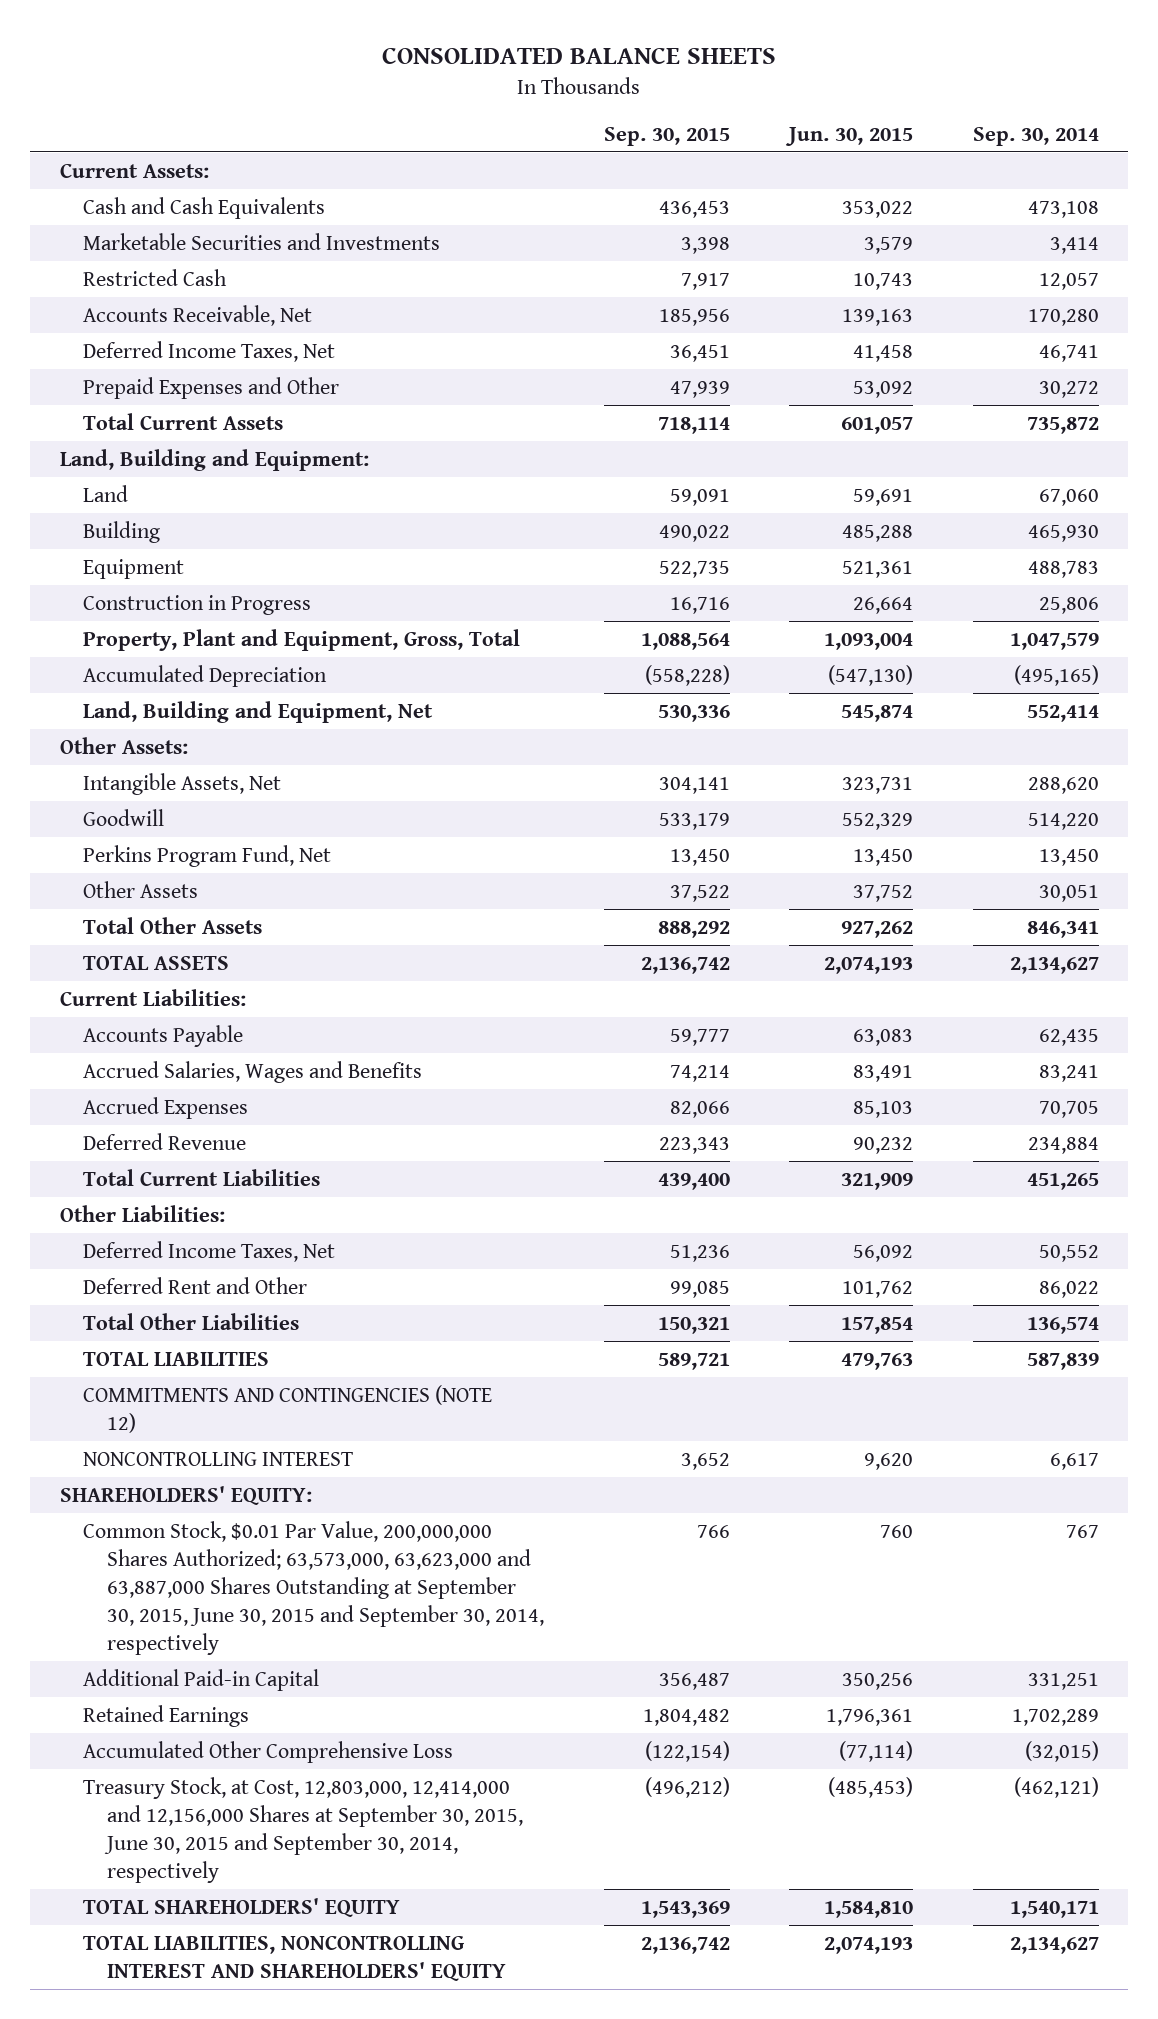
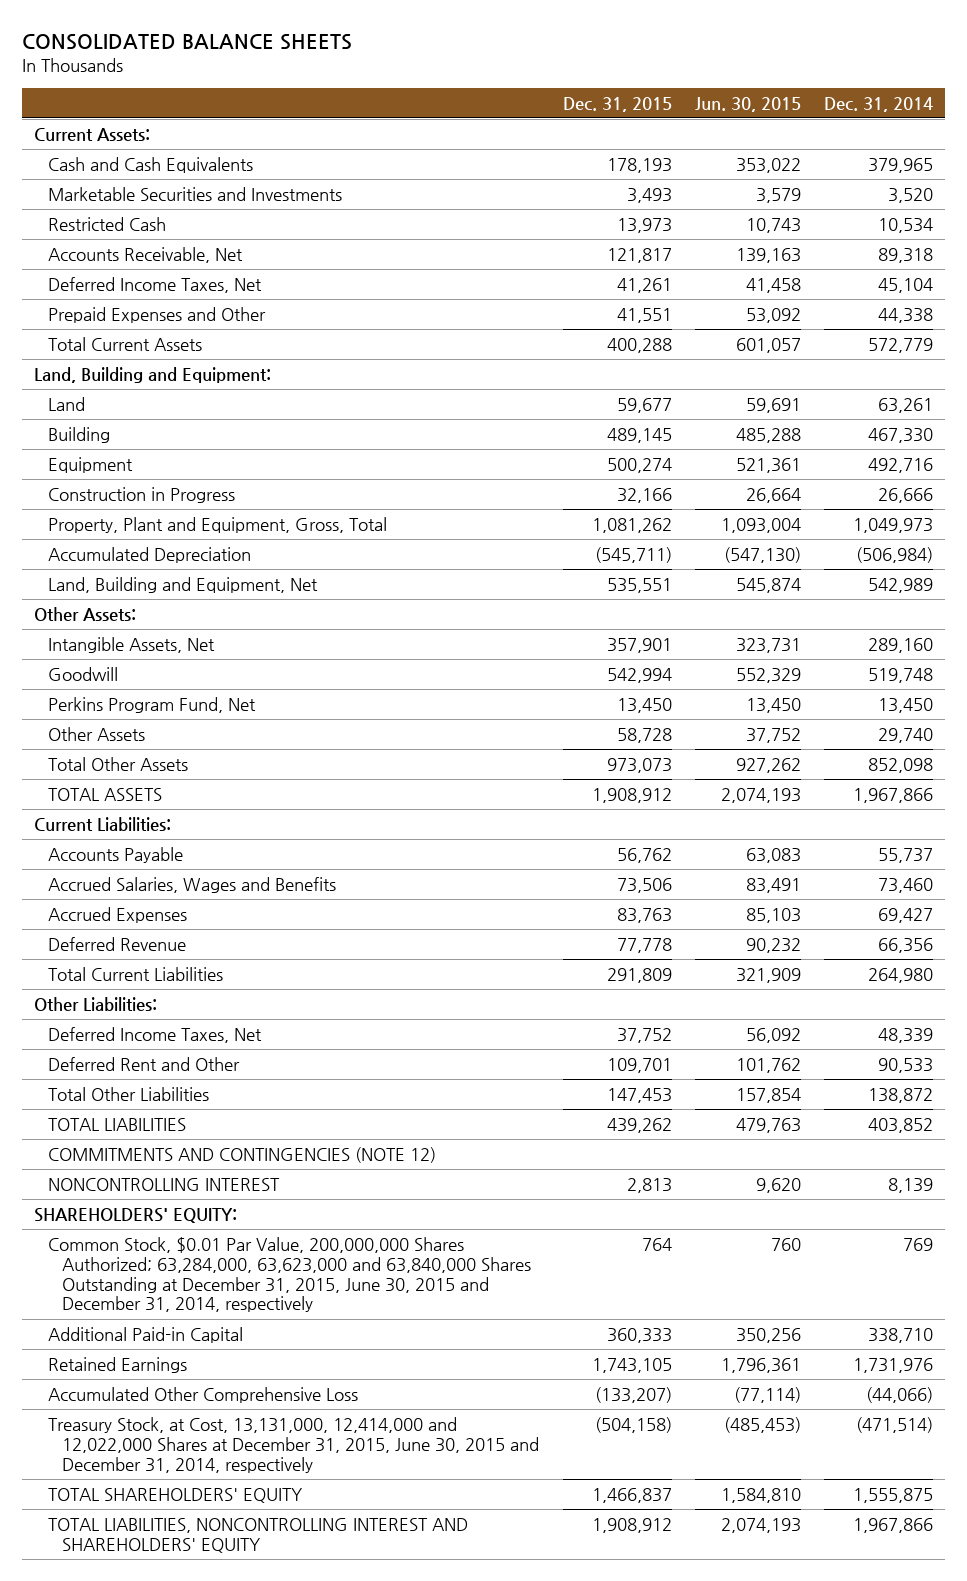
[603,126,730,146] Sep. 30, 2015 -> none
[972,126,1099,146] Sep. 30, 2014 -> none
none -> [562,96,672,112] Dec. 31, 2015
none -> [824,96,934,112] Dec. 31, 2014
[83,1520,545,1655] Common Stock, $0.01 Par Value, 200,000,000 Shares Authorized; 63,573,000, 63,623,000 and 63,887,000 Shares Outstanding at September 30, 2015, June 30, 2015 and September 30, 2014, respectively -> [48,1236,532,1313] Common Stock, $0.01 Par Value, 200,000,000 Shares Authorized; 63,284,000, 63,623,000 and 63,840,000 Shares Outstanding at December 31, 2015, June 30, 2015 and December 31, 2014, respectively
[83,1776,524,1883] Treasury Stock, at Cost, 12,803,000, 12,414,000 and 12,156,000 Shares at September 30, 2015, June 30, 2015 and September 30, 2014, respectively -> [48,1416,540,1473] Treasury Stock, at Cost, 13,131,000, 12,414,000 and 12,022,000 Shares at December 31, 2015, June 30, 2015 and December 31, 2014, respectively

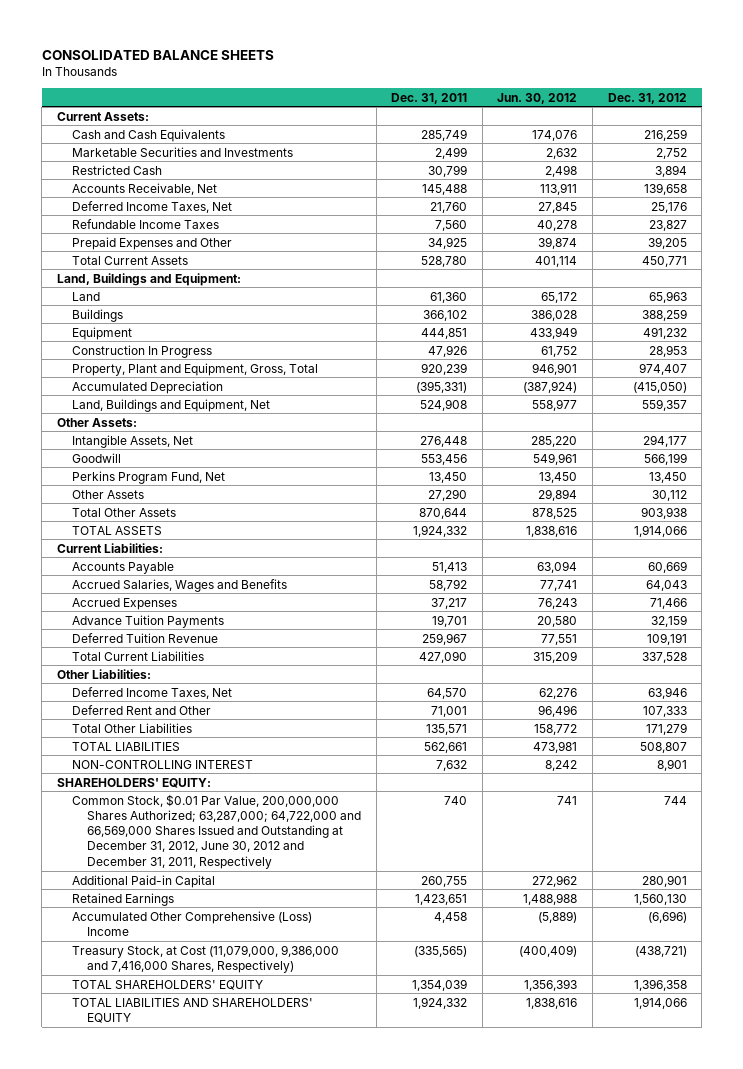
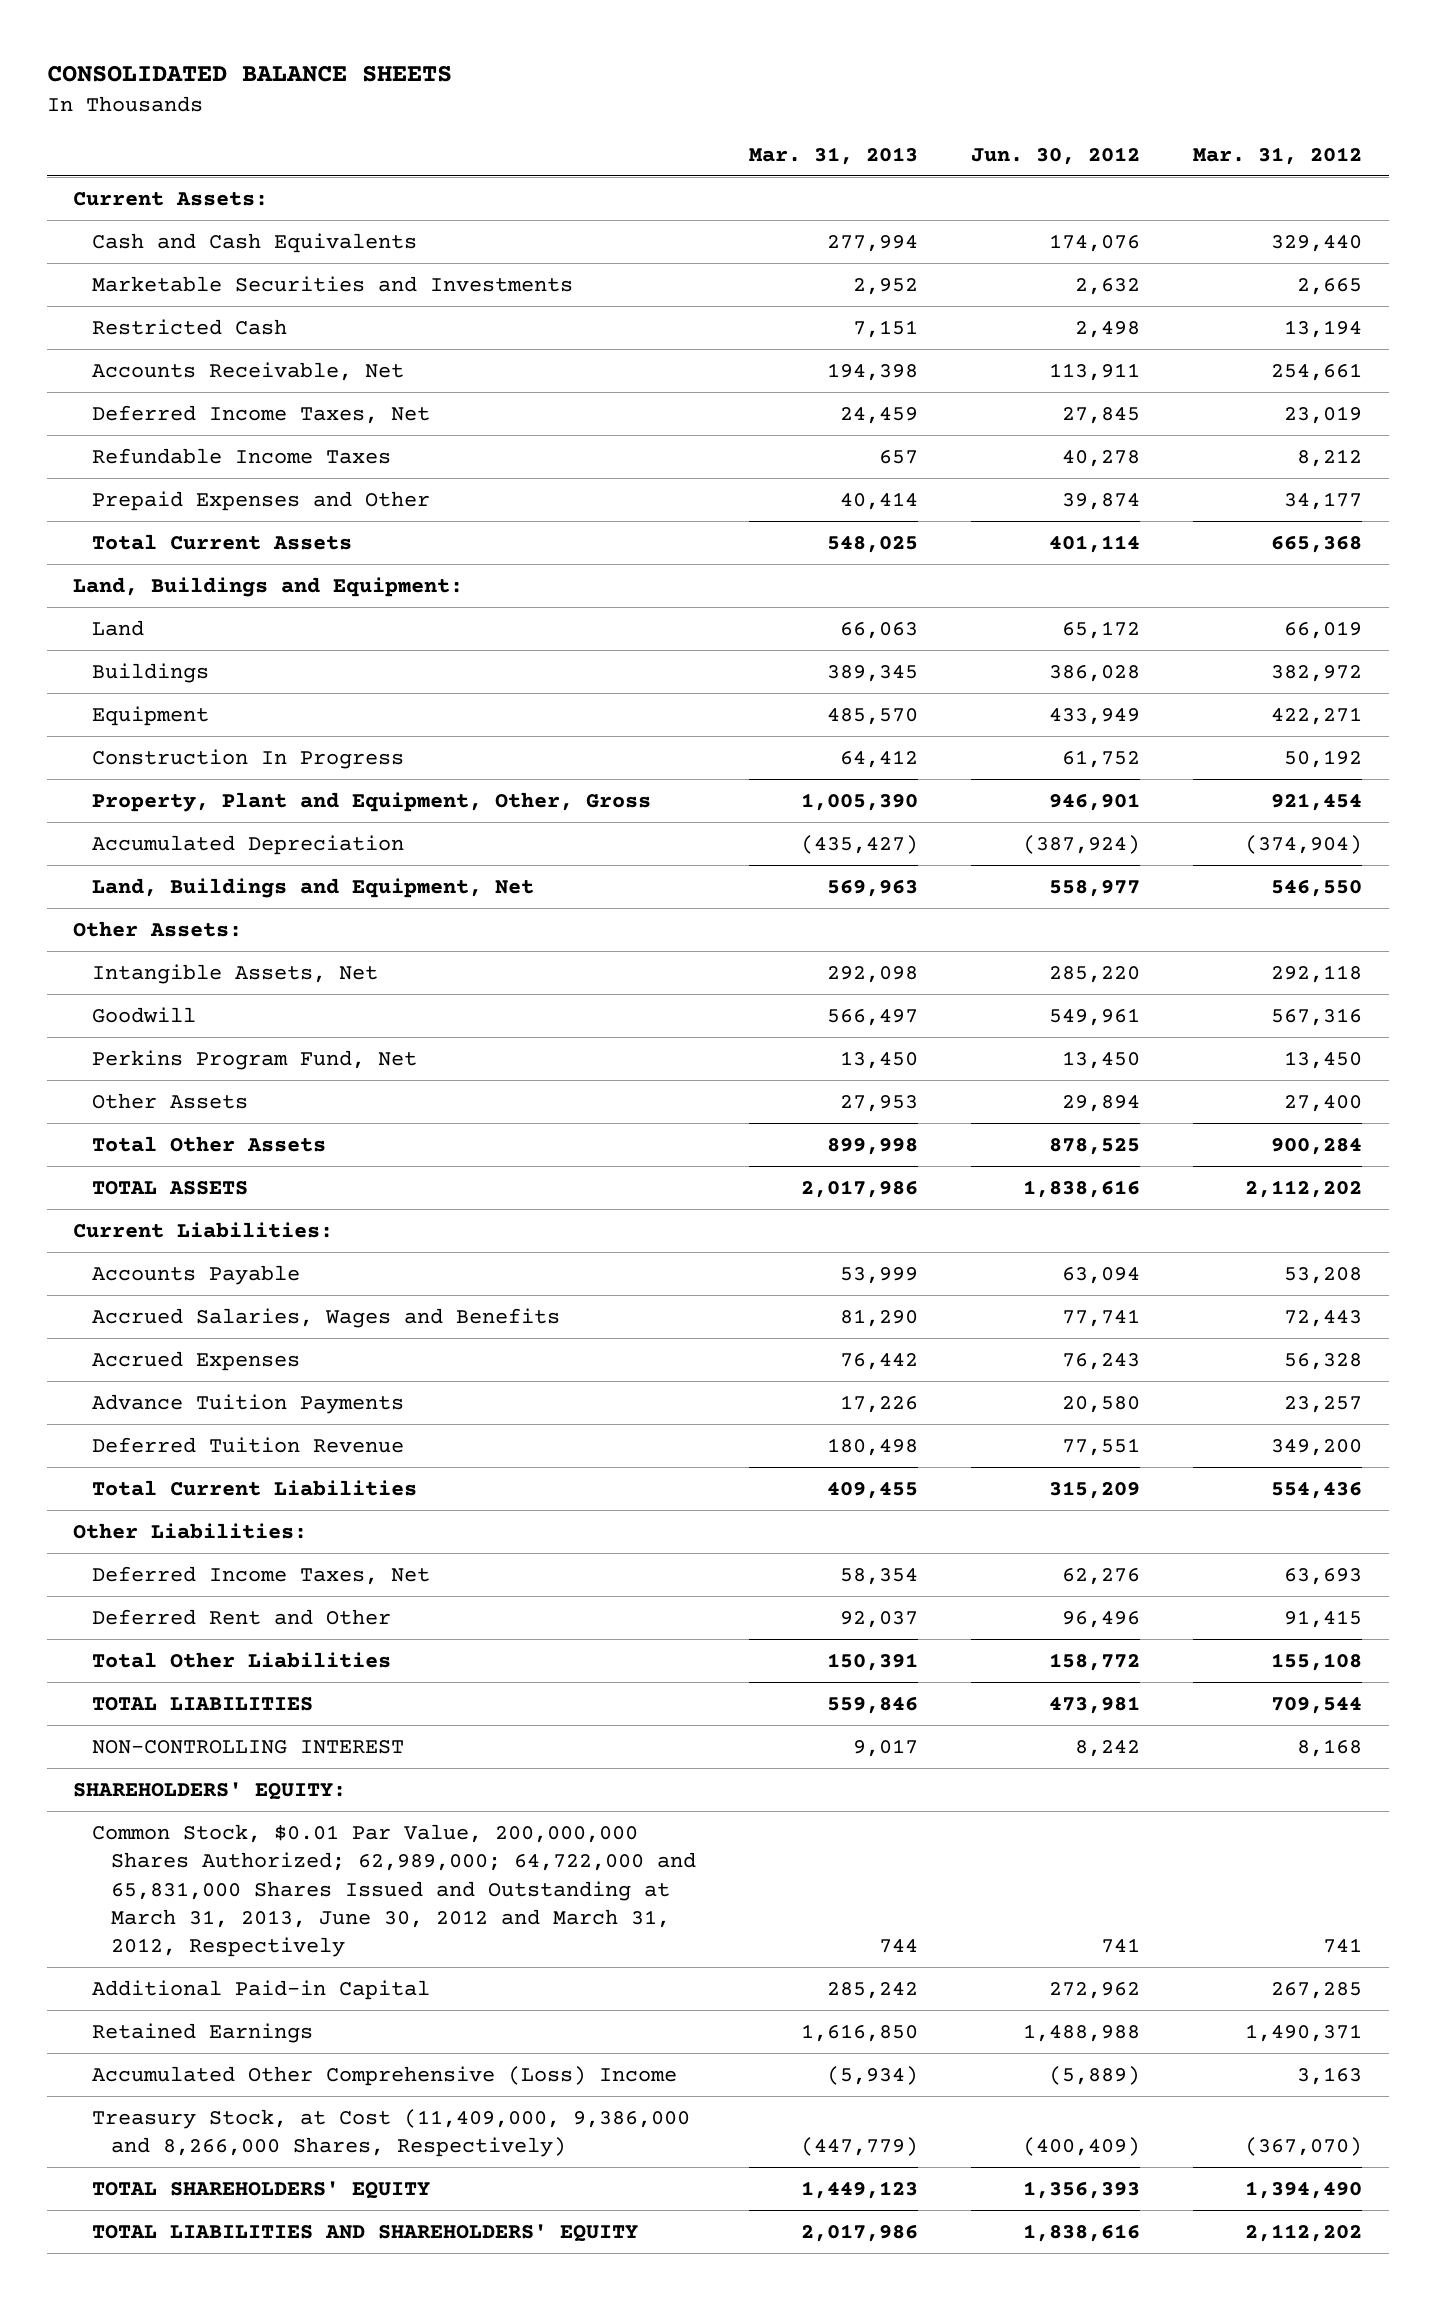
[391,92,468,104] Dec. 31, 2011 -> none
[607,92,687,104] Dec. 31, 2012 -> none
none -> [749,146,919,165] Mar. 31, 2013
none -> [1193,146,1363,165] Mar. 31, 2012
[71,362,318,376] Property, Plant and Equipment, Gross, Total -> [92,791,652,812] Property, Plant and Equipment, Other, Gross
[71,793,361,869] Common Stock, $0.01 Par Value, 200,000,000 Shares Authorized; 63,287,000; 64,722,000 and 66,569,000 Shares Issued and Outstanding at December 31, 2012, June 30, 2012 and December 31, 2011, Respectively -> [92,1823,697,1958] Common Stock, $0.01 Par Value, 200,000,000 Shares Authorized; 62,989,000; 64,722,000 and 65,831,000 Shares Issued and Outstanding at March 31, 2013, June 30, 2012 and March 31, 2012, Respectively
[71,944,339,973] Treasury Stock, at Cost (11,079,000, 9,386,000 and 7,416,000 Shares, Respectively) -> [92,2108,691,2158] Treasury Stock, at Cost (11,409,000, 9,386,000 and 8,266,000 Shares, Respectively)

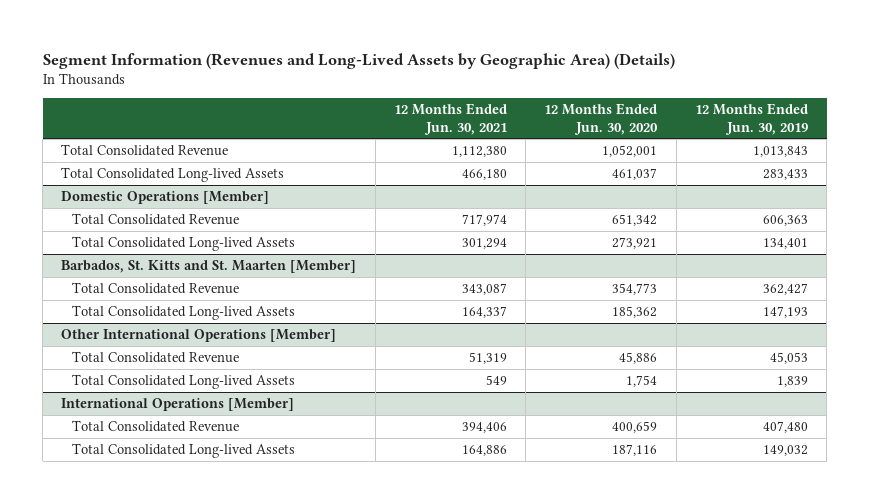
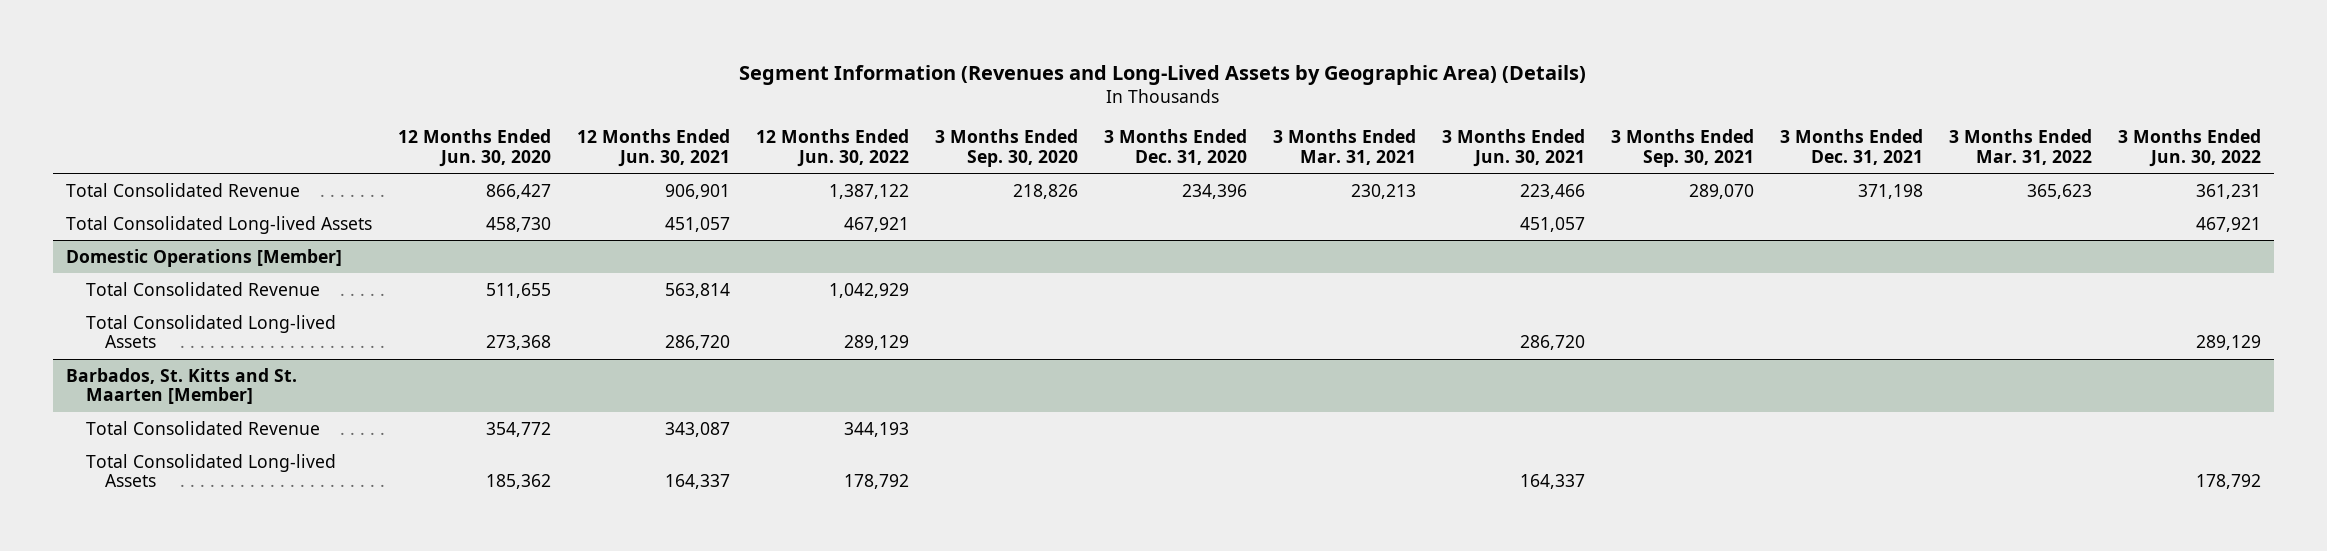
[694,103,808,135] 12 Months Ended Jun. 30, 2019 -> none
none -> [756,129,910,168] 12 Months Ended Jun. 30, 2022
none -> [934,129,1078,168] 3 Months Ended Sep. 30, 2020
none -> [1103,129,1247,166] 3 Months Ended Dec. 31, 2020
none -> [1272,129,1416,166] 3 Months Ended Mar. 31, 2021
none -> [1441,129,1585,168] 3 Months Ended Jun. 30, 2021
none -> [1610,129,1754,168] 3 Months Ended Sep. 30, 2021
none -> [1779,129,1923,166] 3 Months Ended Dec. 31, 2021
none -> [1948,129,2092,166] 3 Months Ended Mar. 31, 2022
none -> [2117,129,2261,168] 3 Months Ended Jun. 30, 2022
[451,146,507,158] 1,112,380 -> [665,183,731,199] 906,901
[602,145,658,158] 1,052,001 -> [486,183,552,199] 866,427
[461,169,507,181] 466,180 -> [665,216,731,232] 451,057
[612,168,658,181] 461,037 -> [486,216,552,232] 458,730
[461,214,507,227] 717,974 -> [665,282,731,298] 563,814
[612,214,658,227] 651,342 -> [486,282,552,298] 511,655
[461,238,507,250] 301,294 -> [665,335,731,351] 286,720
[612,237,658,250] 273,921 -> [486,335,552,351] 273,368
[612,283,658,296] 354,773 -> [486,421,552,437] 354,772
[61,329,337,343] Other International Operations [Member] -> none
[71,351,239,364] Total Consolidated Revenue -> none
[71,374,295,390] Total Consolidated Long-lived Assets -> none
[61,398,295,412] International Operations [Member] -> none
[71,420,239,433] Total Consolidated Revenue -> none
[71,443,295,459] Total Consolidated Long-lived Assets -> none

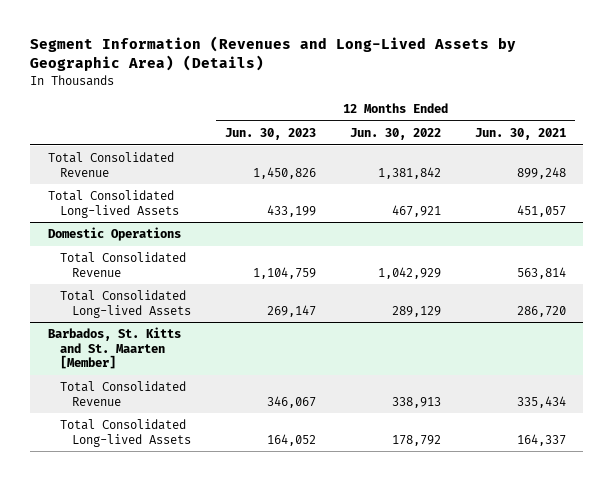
[398,129,552,168] 12 Months Ended Jun. 30, 2020 -> none
[934,129,1078,168] 3 Months Ended Sep. 30, 2020 -> none
[1103,129,1247,166] 3 Months Ended Dec. 31, 2020 -> none
[1272,129,1416,166] 3 Months Ended Mar. 31, 2021 -> none
[1441,129,1585,168] 3 Months Ended Jun. 30, 2021 -> none
[1610,129,1754,168] 3 Months Ended Sep. 30, 2021 -> none
[1779,129,1923,166] 3 Months Ended Dec. 31, 2021 -> none
[1948,129,2092,166] 3 Months Ended Mar. 31, 2022 -> none
[2117,129,2261,168] 3 Months Ended Jun. 30, 2022 -> none
none -> [224,128,316,141] Jun. 30, 2023
[665,183,731,199] 906,901 -> [517,166,567,179] 899,248
[829,183,910,199] 1,387,122 -> [378,166,442,179] 1,381,842
[66,248,343,267] Domestic Operations [Member] -> [47,227,181,242] Domestic Operations
[665,421,731,437] 343,087 -> [517,395,567,408] 335,434
[844,421,910,437] 344,193 -> [392,396,442,408] 338,913

